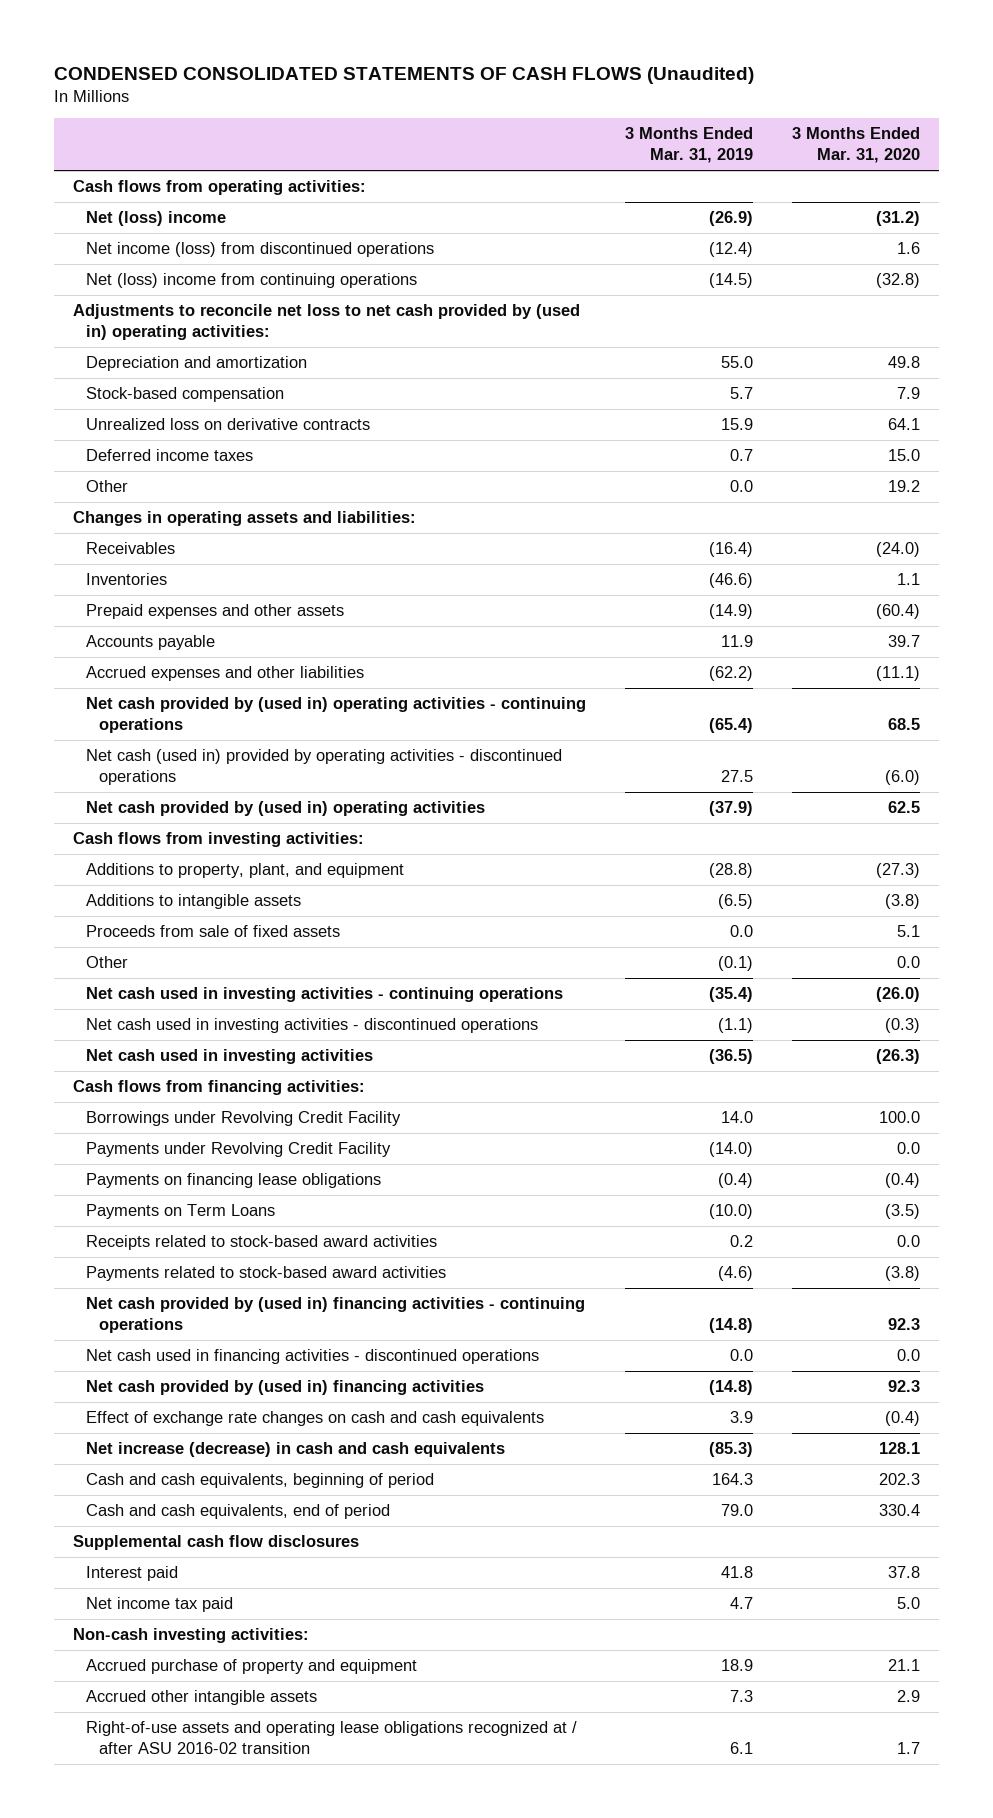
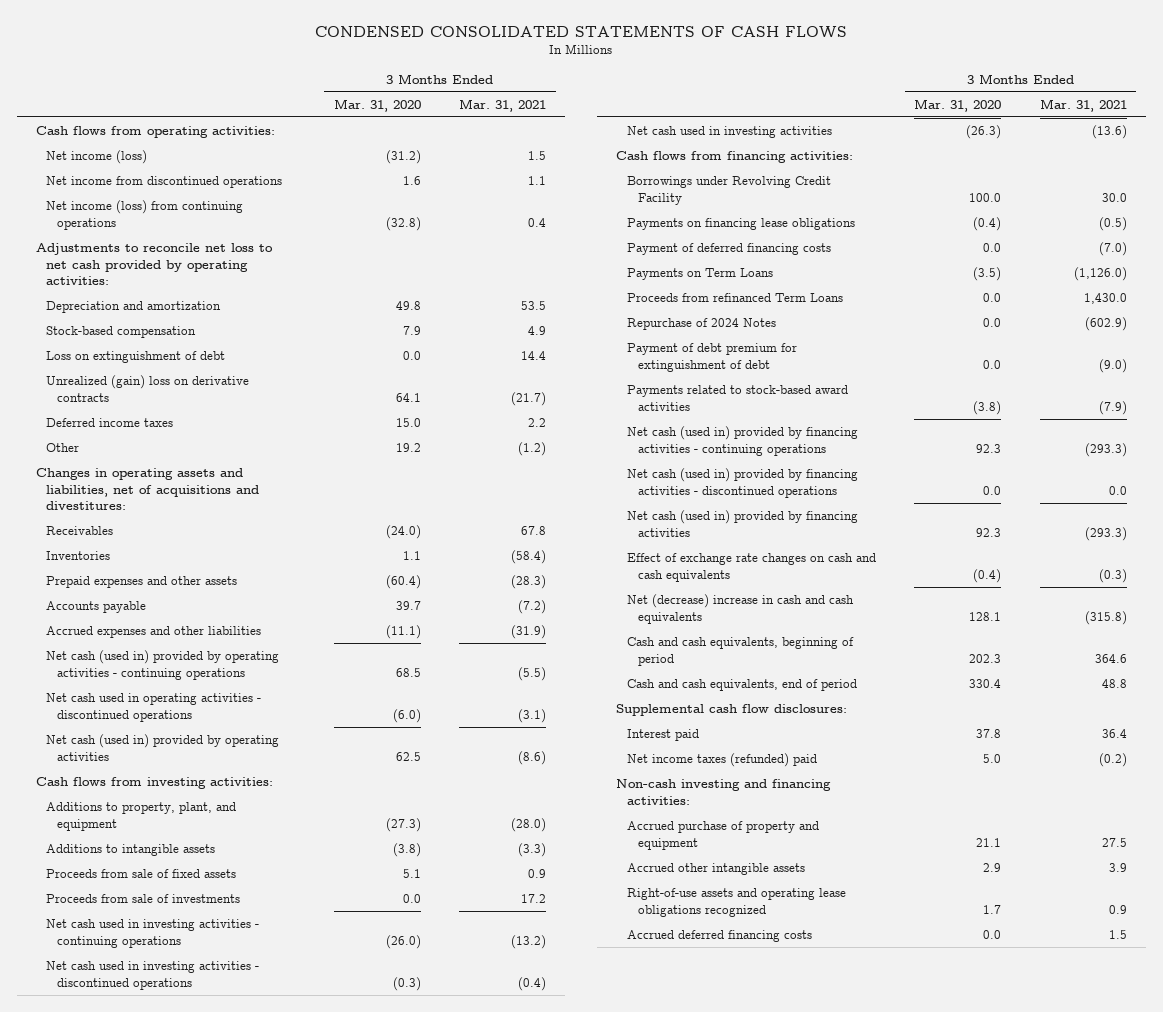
[54,66,755,84] CONDENSED CONSOLIDATED STATEMENTS OF CASH FLOWS (Unaudited) -> [315,25,848,38] CONDENSED CONSOLIDATED STATEMENTS OF CASH FLOWS
[624,127,753,164] 3 Months Ended Mar. 31, 2019 -> none
none -> [459,98,547,112] Mar. 31, 2021
[86,211,227,227] Net (loss) income -> [46,150,148,165] Net income (loss)
[86,242,435,258] Net income (loss) from discontinued operations -> [46,176,283,189] Net income from discontinued operations
[86,273,418,289] Net (loss) income from continuing operations -> [46,200,244,230] Net income (loss) from continuing operations
[73,304,581,340] Adjustments to reconcile net loss to net cash provided by (used in) operating activities: -> [35,243,273,286] Adjustments to reconcile net loss to net cash provided by operating activities:
none -> [46,351,226,364] Loss on extinguishment of debt
[86,418,371,431] Unrealized loss on derivative contracts -> [46,375,250,402] Unrealized (gain) loss on derivative contracts
[73,511,417,527] Changes in operating assets and liabilities: -> [35,468,260,511] Changes in operating assets and liabilities, net of acquisitions and divestitures:
[86,697,587,733] Net cash provided by (used in) operating activities - continuing operations -> [46,650,280,680] Net cash (used in) provided by operating activities - continuing operations
[86,749,563,785] Net cash (used in) provided by operating activities - discontinued operations -> [46,693,262,722] Net cash used in operating activities - discontinued operations
[86,801,486,817] Net cash provided by (used in) operating activities -> [46,734,280,761] Net cash (used in) provided by operating activities
[86,956,129,969] Other -> none
none -> [46,894,241,904] Proceeds from sale of investments
[86,1142,392,1158] Payments under Revolving Credit Facility -> none
none -> [627,243,832,256] Payment of deferred financing costs
[86,1235,438,1251] Receipts related to stock-based award activities -> none
none -> [627,293,844,303] Proceeds from refinanced Term Loans
none -> [627,318,777,331] Repurchase of 2024 Notes
none -> [627,343,798,372] Payment of debt premium for extinguishment of debt
[86,1297,586,1333] Net cash provided by (used in) financing activities - continuing operations -> [627,426,859,456] Net cash (used in) provided by financing activities - continuing operations
[86,1349,540,1365] Net cash used in financing activities - discontinued operations -> [627,468,859,498] Net cash (used in) provided by financing activities - discontinued operations
[86,1380,485,1396] Net cash provided by (used in) financing activities -> [627,510,859,537] Net cash (used in) provided by financing activities
[86,1442,506,1458] Net increase (decrease) in cash and cash equivalents -> [627,594,855,624] Net (decrease) increase in cash and cash equivalents
[73,1535,360,1551] Supplemental cash flow disclosures -> [616,704,848,717] Supplemental cash flow disclosures:
[86,1597,234,1613] Net income tax paid -> [627,753,818,768] Net income taxes (refunded) paid
[73,1628,310,1644] Non-cash investing activities: -> [616,779,832,805] Non-cash investing and financing activities:
[86,1721,578,1754] Right-of-use assets and operating lease obligations recognized at / after ASU 2016-02 transition -> [627,888,847,917] Right-of-use assets and operating lease obligations recognized
none -> [627,930,813,943] Accrued deferred financing costs

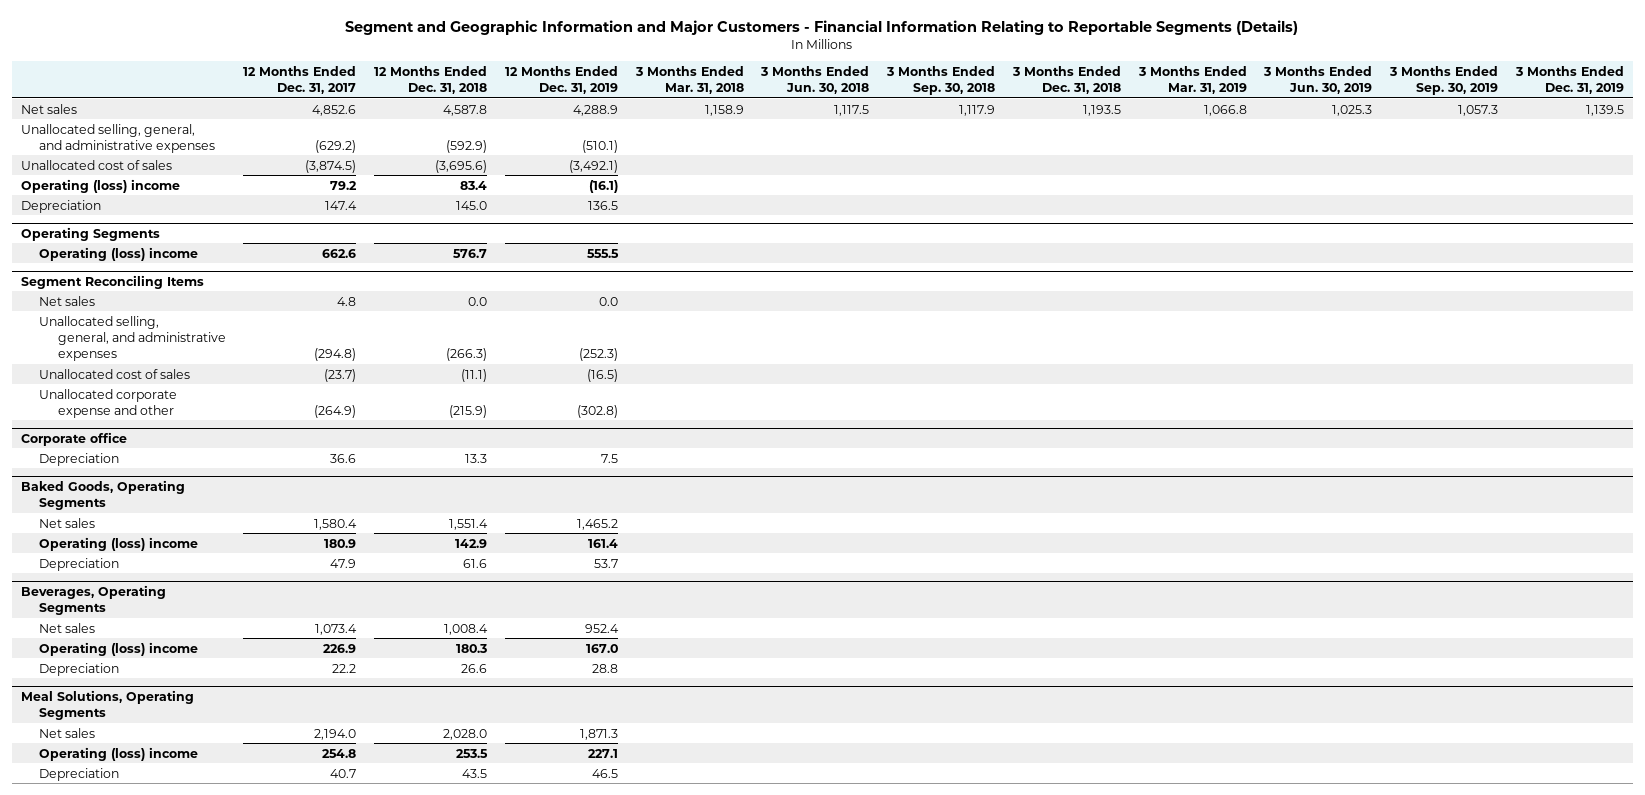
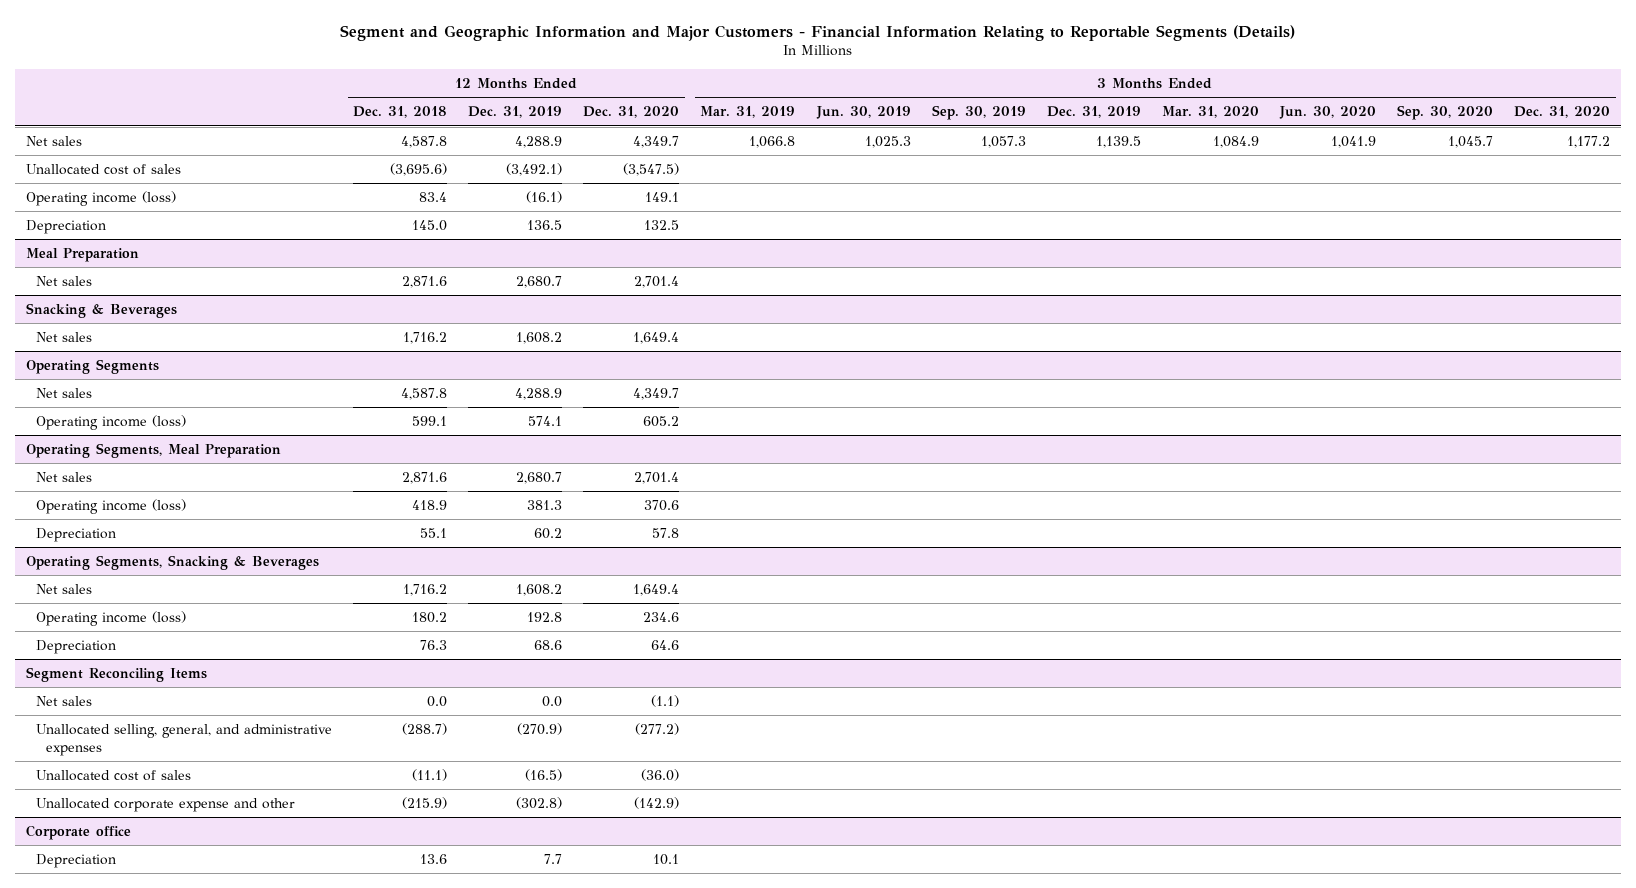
[243,65,357,94] 12 Months Ended Dec. 31, 2017 -> none
[634,65,744,94] 3 Months Ended Mar. 31, 2018 -> none
[760,65,870,94] 3 Months Ended Jun. 30, 2018 -> none
[886,65,996,95] 3 Months Ended Sep. 30, 2018 -> none
[1011,65,1121,94] 3 Months Ended Dec. 31, 2018 -> none
none -> [583,106,680,119] Dec. 31, 2020
none -> [1162,106,1260,119] Mar. 31, 2020
none -> [1279,106,1377,120] Jun. 30, 2020
none -> [1397,105,1494,121] Sep. 30, 2020
none -> [1514,106,1611,119] Dec. 31, 2020
[20,123,216,153] Unallocated selling, general, and administrative expenses -> none
[20,178,180,193] Operating (loss) income -> [25,190,176,206] Operating income (loss)
none -> [25,247,139,262] Meal Preparation
none -> [35,275,92,286] Net sales
none -> [25,302,177,318] Snacking & Beverages
none -> [35,331,92,342] Net sales
none -> [35,387,92,398] Net sales
[39,246,199,261] Operating (loss) income -> [35,414,186,430] Operating income (loss)
[453,248,488,258] 576.7 -> [411,415,447,426] 599.1
[586,248,619,258] 555.5 -> [528,415,563,426] 574.1
none -> [25,442,281,458] Operating Segments, Meal Preparation
none -> [35,471,92,482] Net sales
none -> [35,498,186,514] Operating income (loss)
none -> [35,527,116,542] Depreciation
none -> [25,554,319,570] Operating Segments, Snacking & Beverages
none -> [35,583,92,594] Net sales
none -> [35,610,186,626] Operating income (loss)
none -> [35,639,116,654] Depreciation
[446,347,488,361] (266.3) -> [401,722,447,735] (288.7)
[578,347,618,361] (252.3) -> [517,722,563,735] (270.9)
[20,479,185,510] Baked Goods, Operating Segments -> none
[39,517,96,528] Net sales -> none
[39,536,199,551] Operating (loss) income -> none
[39,557,120,571] Depreciation -> none
[20,584,166,615] Beverages, Operating Segments -> none
[39,622,96,633] Net sales -> none
[39,641,199,656] Operating (loss) income -> none
[39,662,120,676] Depreciation -> none
[20,689,194,720] Meal Solutions, Operating Segments -> none
[39,727,96,738] Net sales -> none
[39,746,199,761] Operating (loss) income -> none
[39,767,120,781] Depreciation -> none
[465,453,488,463] 13.3 -> [419,853,447,864] 13.6
[600,453,618,463] 7.5 -> [544,853,563,864] 7.7

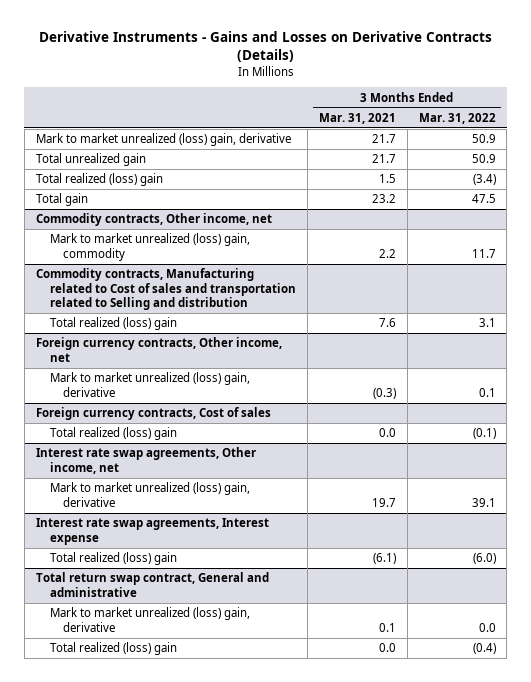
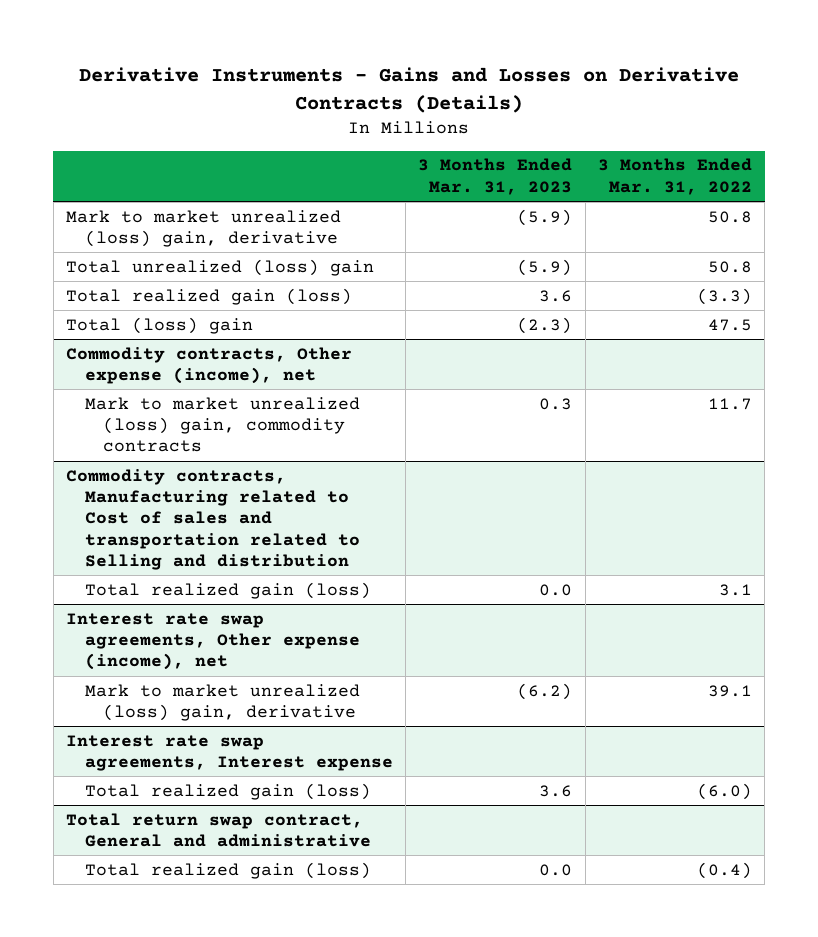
[318,112,396,124] Mar. 31, 2021 -> none
none -> [418,158,573,195] 3 Months Ended Mar. 31, 2023
[471,134,496,144] 50.9 -> [708,210,753,223] 50.8
[35,153,146,167] Total unrealized gain -> [65,258,374,276] Total unrealized (loss) gain
[471,154,496,164] 50.9 -> [708,260,753,273] 50.8
[35,173,163,187] Total realized (loss) gain -> [65,287,352,305] Total realized gain (loss)
[472,174,496,186] (3.4) -> [697,287,753,305] (3.3)
[35,193,88,207] Total gain -> [65,316,253,334] Total (loss) gain
[35,213,272,227] Commodity contracts, Other income, net -> [65,346,352,384] Commodity contracts, Other expense (income), net
[49,233,250,261] Mark to market unrealized (loss) gain, commodity -> [84,396,360,453] Mark to market unrealized (loss) gain, commodity contracts
[35,337,282,362] Foreign currency contracts, Other income, net -> none
[49,372,250,397] Mark to market unrealized (loss) gain, derivative -> none
[35,407,271,421] Foreign currency contracts, Cost of sales -> none
[49,427,177,441] Total realized (loss) gain -> none
[49,317,177,331] Total realized (loss) gain -> [84,581,371,599] Total realized gain (loss)
[35,447,256,474] Interest rate swap agreements, Other income, net -> [65,612,360,671] Interest rate swap agreements, Other expense (income), net
[49,552,177,566] Total realized (loss) gain -> [84,782,371,800] Total realized gain (loss)
[49,607,250,632] Mark to market unrealized (loss) gain, derivative -> none
[49,642,177,656] Total realized (loss) gain -> [84,861,371,879] Total realized gain (loss)

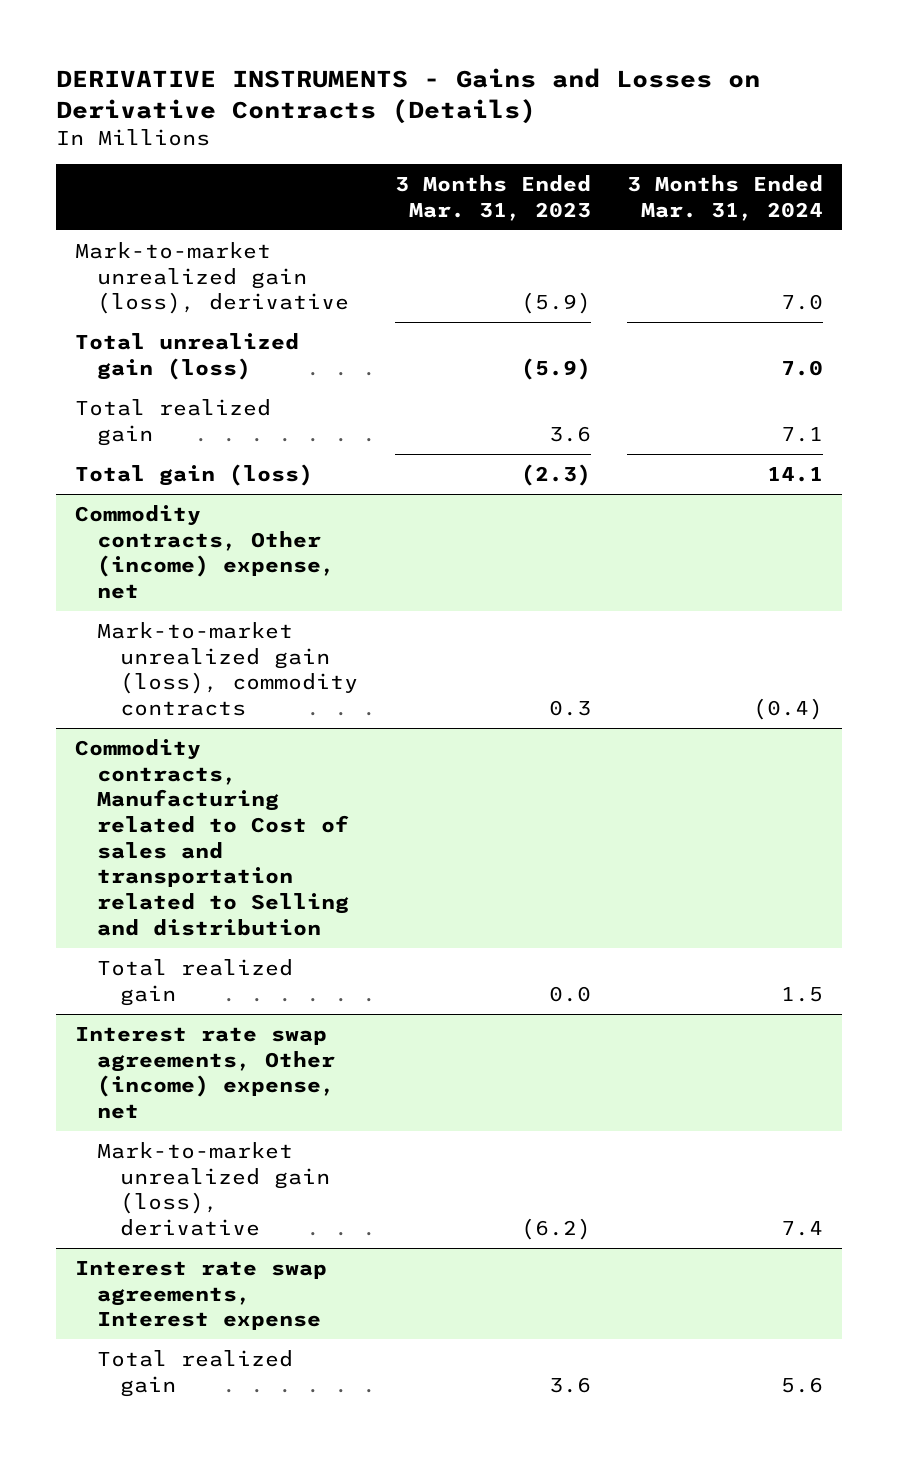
[78,66,739,113] Derivative Instruments - Gains and Losses on Derivative Contracts (Details) -> [56,67,761,124] DERIVATIVE INSTRUMENTS - Gains and Losses on Derivative Contracts (Details)
[598,158,753,195] 3 Months Ended Mar. 31, 2022 -> none
none -> [627,175,824,221] 3 Months Ended Mar. 31, 2024
[65,209,341,247] Mark to market unrealized (loss) gain, derivative -> [74,241,350,315] Mark-to-market unrealized gain (loss), derivative
[65,258,374,276] Total unrealized (loss) gain -> [74,332,299,380] Total unrealized gain (loss)
[65,287,352,305] Total realized gain (loss) -> [74,398,271,446] Total realized gain
[65,316,253,334] Total (loss) gain -> [74,463,313,486] Total gain (loss)
[65,346,352,384] Commodity contracts, Other expense (income), net -> [74,504,336,599] Commodity contracts, Other (income) expense, net
[84,396,360,453] Mark to market unrealized (loss) gain, commodity contracts -> [97,621,359,716] Mark-to-market unrealized gain (loss), commodity contracts
[84,581,371,599] Total realized gain (loss) -> [97,958,294,1006] Total realized gain
[65,612,360,671] Interest rate swap agreements, Other expense (income), net -> [74,1026,336,1119] Interest rate swap agreements, Other (income) expense, net
[84,683,360,721] Mark to market unrealized (loss) gain, derivative -> [97,1141,331,1236] Mark-to-market unrealized gain (loss), derivative
[65,812,371,847] Total return swap contract, General and administrative -> none
[84,861,371,879] Total realized gain (loss) -> none
[84,782,371,800] Total realized gain (loss) -> [97,1349,294,1397] Total realized gain

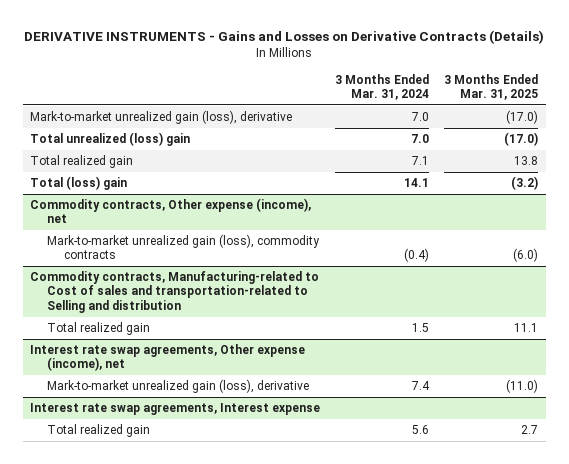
[394,175,591,221] 3 Months Ended Mar. 31, 2023 -> none
none -> [444,73,539,101] 3 Months Ended Mar. 31, 2025
[74,332,299,380] Total unrealized gain (loss) -> [30,132,191,147] Total unrealized (loss) gain
[74,463,313,486] Total gain (loss) -> [30,176,128,191] Total (loss) gain
[74,504,336,599] Commodity contracts, Other (income) expense, net -> [30,198,312,224] Commodity contracts, Other expense (income), net
[74,738,350,936] Commodity contracts, Manufacturing related to Cost of sales and transportation related to Selling and distribution -> [30,271,320,313] Commodity contracts, Manufacturing-related to Cost of sales and transportation-related to Selling and distribution
[74,1026,336,1119] Interest rate swap agreements, Other (income) expense, net -> [30,344,306,372] Interest rate swap agreements, Other expense (income), net

